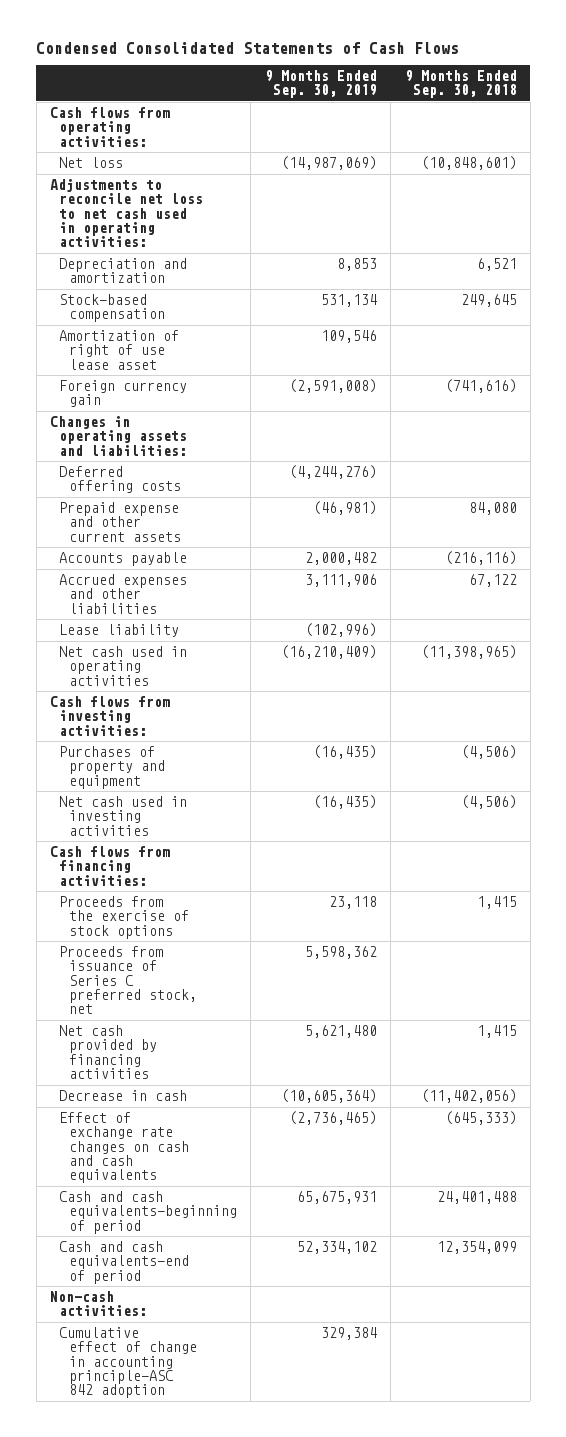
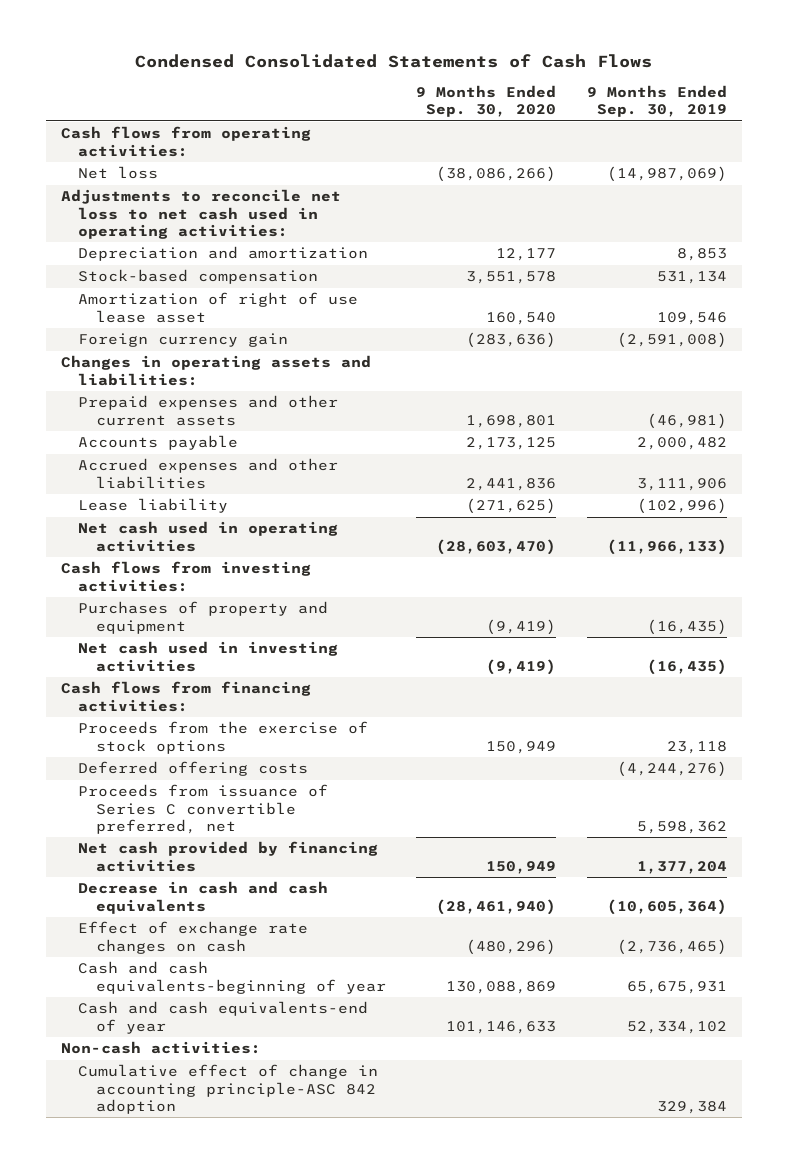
[404,69,517,99] 9 Months Ended Sep. 30, 2018 -> none
none -> [416,84,557,118] 9 Months Ended Sep. 30, 2020
[59,501,181,542] Prepaid expense and other current assets -> [78,395,339,426] Prepaid expenses and other current assets
[280,644,377,659] (16,210,409) -> [606,538,727,555] (11,966,133)
[59,465,181,494] Deferred offering costs -> [78,761,309,777] Deferred offering costs
[59,945,197,1015] Proceeds from issuance of Series C preferred stock, net -> [78,784,329,834] Proceeds from issuance of Series C convertible preferred, net
[304,1024,377,1038] 5,621,480 -> [636,860,727,874] 1,377,204
[59,1089,188,1101] Decrease in cash -> [78,881,329,914] Decrease in cash and cash equivalents
[59,1111,189,1184] Effect of exchange rate changes on cash and cash equivalents -> [78,921,309,954] Effect of exchange rate changes on cash
[59,1190,237,1234] Cash and cash equivalents-beginning of period -> [78,961,386,994] Cash and cash equivalents-beginning of year
[59,1240,189,1284] Cash and cash equivalents-end of period -> [78,1001,369,1034] Cash and cash equivalents-end of year

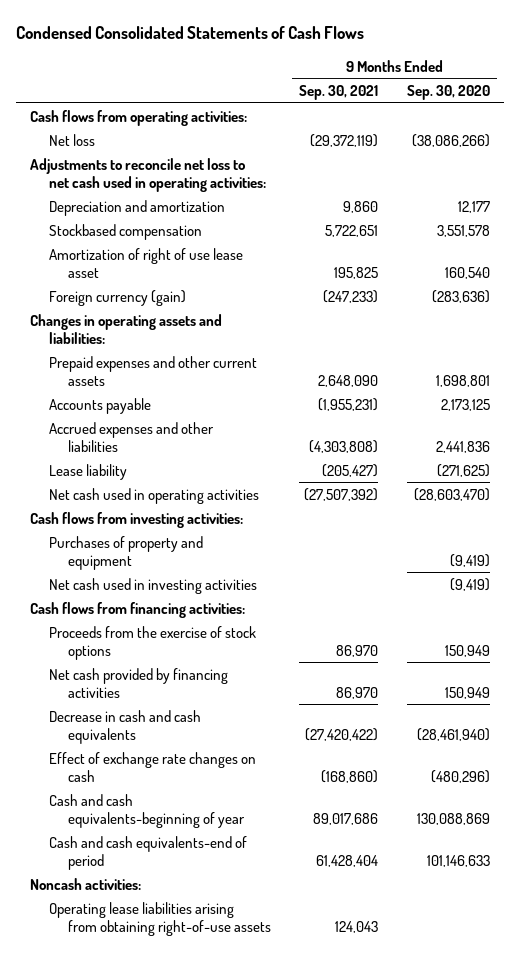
[586,84,727,118] 9 Months Ended Sep. 30, 2019 -> none
none -> [299,84,379,100] Sep. 30, 2021
[78,269,319,285] Stock-based compensation -> [49,223,203,240] Stockbased compensation
[78,333,289,348] Foreign currency gain -> [49,289,187,306] Foreign currency (gain)
[78,761,309,777] Deferred offering costs -> none
[78,784,329,834] Proceeds from issuance of Series C convertible preferred, net -> none
[78,1064,379,1114] Cumulative effect of change in accounting principle-ASC 842 adoption -> none
[78,1001,369,1034] Cash and cash equivalents-end of year -> [49,835,248,870] Cash and cash equivalents-end of period
[60,1041,261,1055] Non-cash activities: -> [30,877,142,890] Noncash activities:
none -> [49,901,271,936] Operating lease liabilities arising from obtaining right-of-use assets

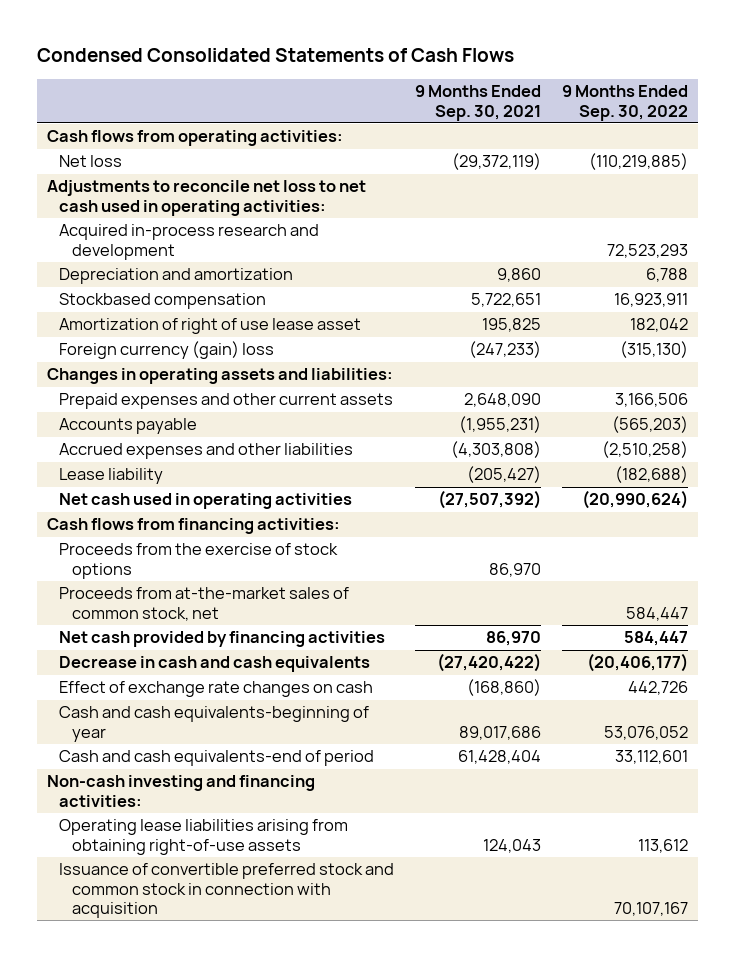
[407,84,491,100] Sep. 30, 2020 -> none
none -> [561,85,688,121] 9 Months Ended Sep. 30, 2022
none -> [59,224,320,260] Acquired in-process research and development
[49,289,187,306] Foreign currency (gain) -> [59,341,275,360] Foreign currency (gain) loss
[30,511,244,528] Cash flows from investing activities: -> none
[49,535,204,570] Purchases of property and equipment -> none
[49,577,258,594] Net cash used in investing activities -> none
none -> [59,587,350,621] Proceeds from at-the-market sales of common stock, net
[30,877,142,890] Noncash activities: -> [47,775,316,807] Non-cash investing and financing activities:
none -> [59,863,395,918] Issuance of convertible preferred stock and common stock in connection with acquisition

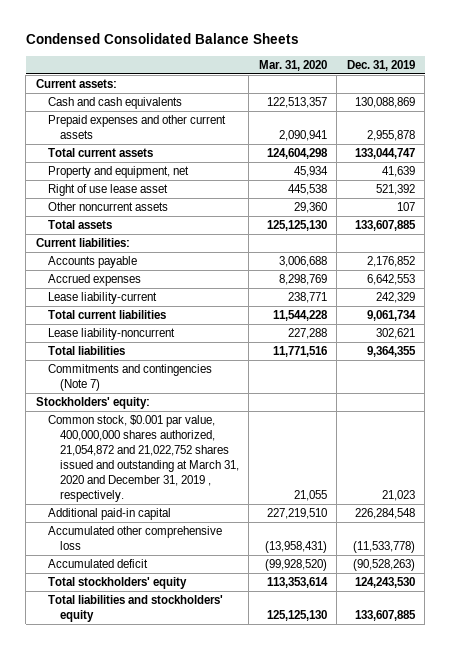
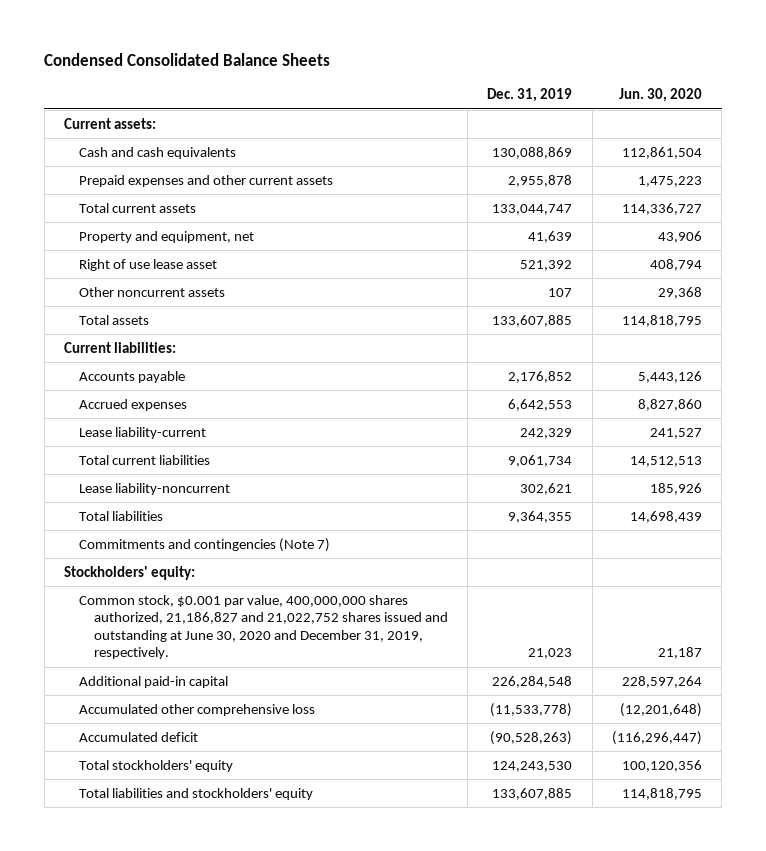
[258,59,327,71] Mar. 31, 2020 -> none
none -> [618,88,702,103] Jun. 30, 2020
[47,414,239,502] Common stock, $0.001 par value, 400,000,000 shares authorized, 21,054,872 and 21,022,752 shares issued and outstanding at March 31, 2020 and December 31, 2019 , respectively. -> [78,594,448,660] Common stock, $0.001 par value, 400,000,000 shares authorized, 21,186,827 and 21,022,752 shares issued and outstanding at June 30, 2020 and December 31, 2019, respectively.

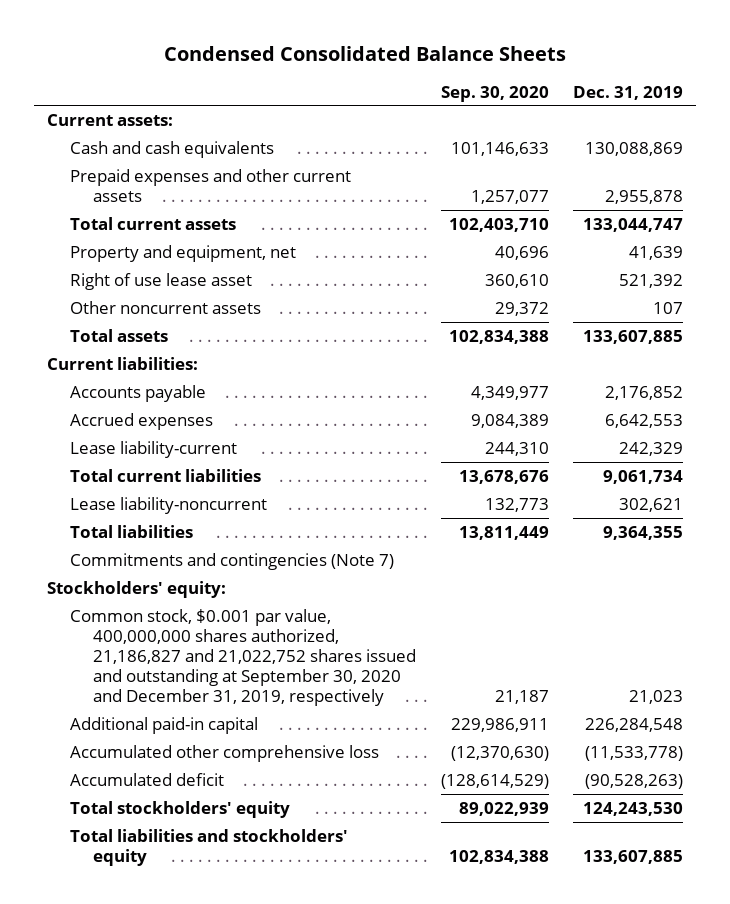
[618,88,702,103] Jun. 30, 2020 -> none
none -> [440,85,549,102] Sep. 30, 2020
[78,594,448,660] Common stock, $0.001 par value, 400,000,000 shares authorized, 21,186,827 and 21,022,752 shares issued and outstanding at June 30, 2020 and December 31, 2019, respectively. -> [69,608,416,707] Common stock, $0.001 par value, 400,000,000 shares authorized, 21,186,827 and 21,022,752 shares issued and outstanding at September 30, 2020 and December 31, 2019, respectively

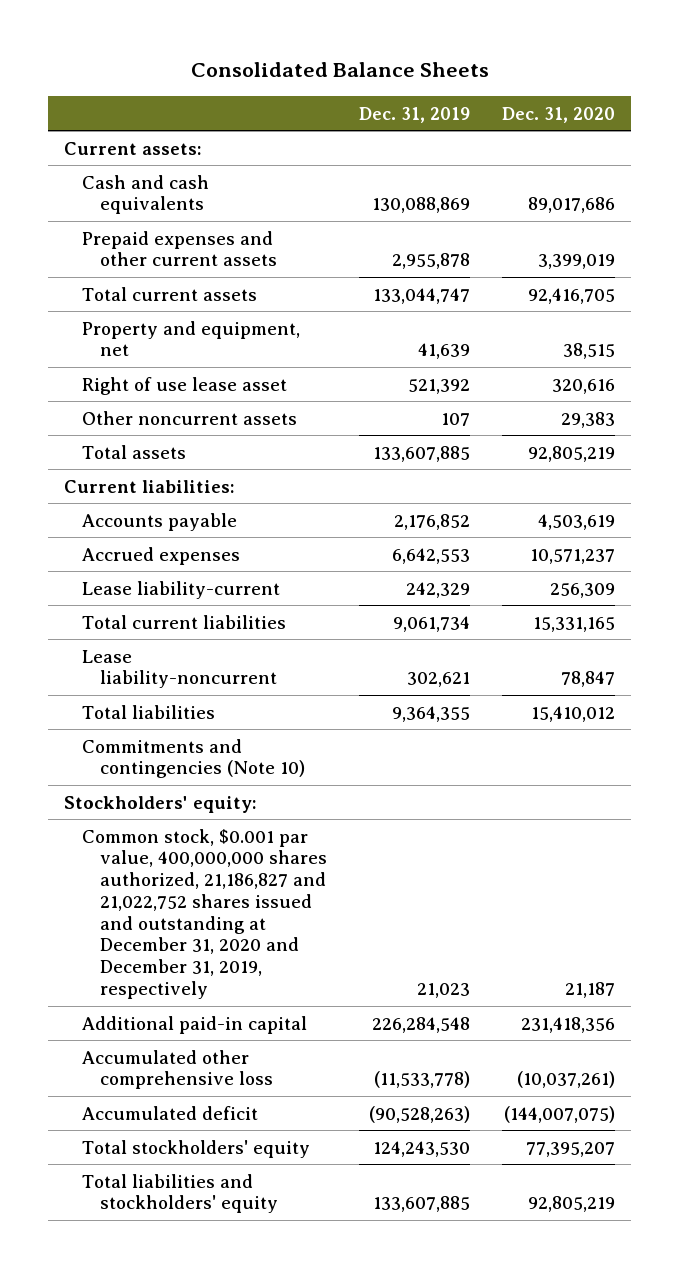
[164,45,567,61] Condensed Consolidated Balance Sheets -> [190,62,489,78] Consolidated Balance Sheets
[440,85,549,102] Sep. 30, 2020 -> none
none -> [501,106,615,123] Dec. 31, 2020
[69,552,394,570] Commitments and contingencies (Note 7) -> [82,738,305,779] Commitments and contingencies (Note 10)
[69,608,416,707] Common stock, $0.001 par value, 400,000,000 shares authorized, 21,186,827 and 21,022,752 shares issued and outstanding at September 30, 2020 and December 31, 2019, respectively -> [82,828,327,999] Common stock, $0.001 par value, 400,000,000 shares authorized, 21,186,827 and 21,022,752 shares issued and outstanding at December 31, 2020 and December 31, 2019, respectively

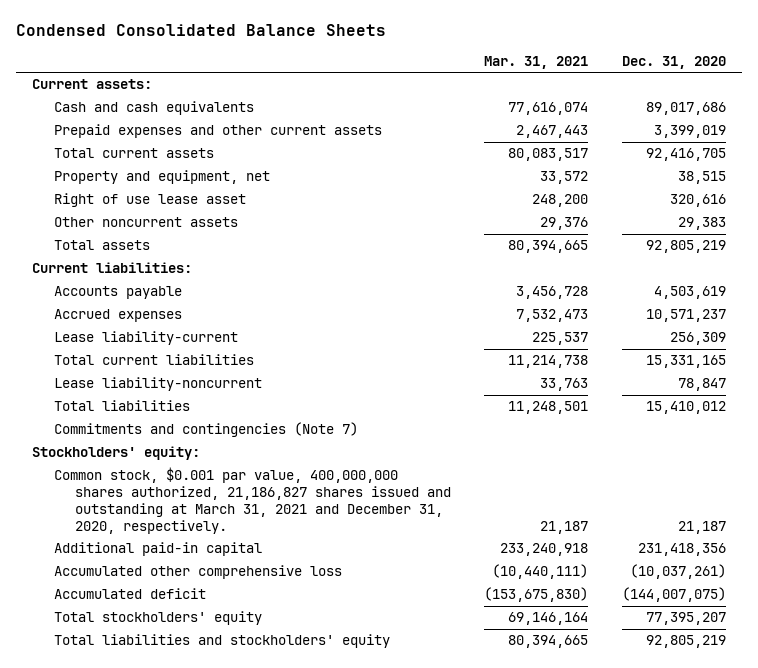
[190,62,489,78] Consolidated Balance Sheets -> [15,24,386,37] Condensed Consolidated Balance Sheets
[358,106,470,123] Dec. 31, 2019 -> none
none -> [484,55,589,69] Mar. 31, 2021
[82,738,305,779] Commitments and contingencies (Note 10) -> [53,422,358,438] Commitments and contingencies (Note 7)
[82,828,327,999] Common stock, $0.001 par value, 400,000,000 shares authorized, 21,186,827 and 21,022,752 shares issued and outstanding at December 31, 2020 and December 31, 2019, respectively -> [53,467,451,534] Common stock, $0.001 par value, 400,000,000 shares authorized, 21,186,827 shares issued and outstanding at March 31, 2021 and December 31, 2020, respectively.

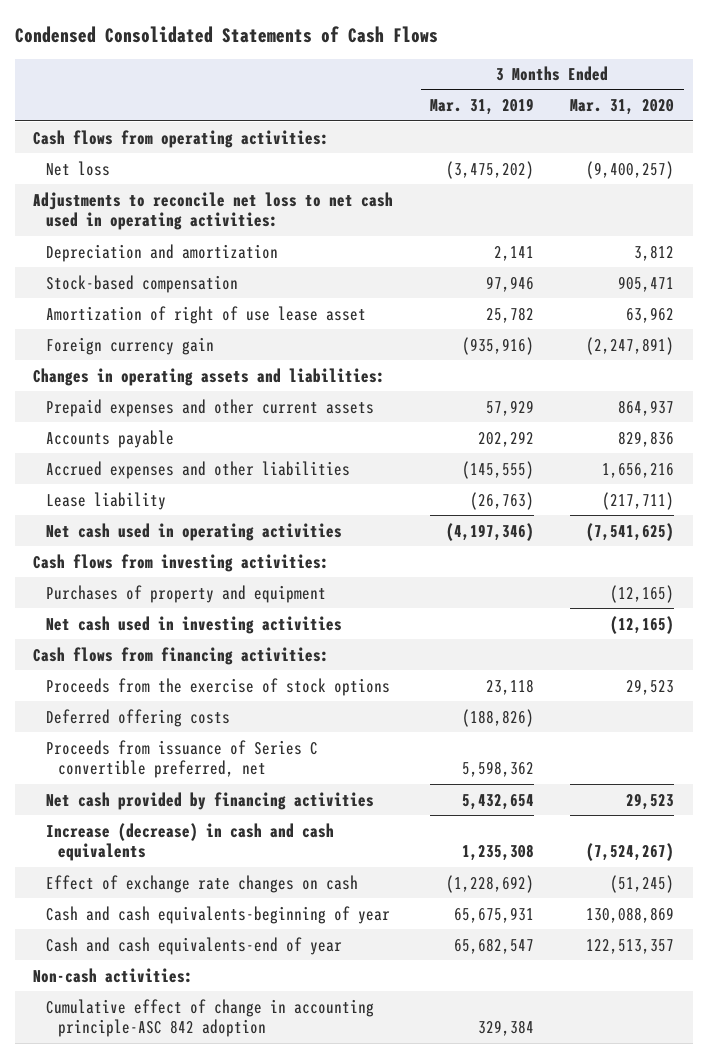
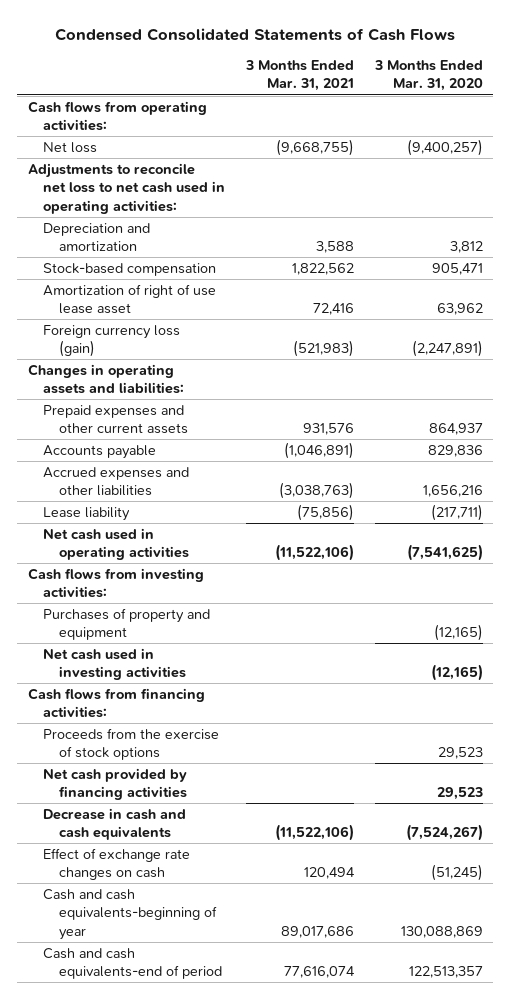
[429,98,534,116] Mar. 31, 2019 -> none
none -> [245,60,355,92] 3 Months Ended Mar. 31, 2021
[45,336,214,355] Foreign currency gain -> [43,324,181,358] Foreign currency loss (gain)
[45,708,230,727] Deferred offering costs -> none
[45,739,318,779] Proceeds from issuance of Series C convertible preferred, net -> none
[45,822,334,862] Increase (decrease) in cash and cash equivalents -> [43,807,187,841] Decrease in cash and cash equivalents
[33,967,194,983] Non-cash activities: -> none
[45,998,374,1038] Cumulative effect of change in accounting principle-ASC 842 adoption -> none
[45,936,342,955] Cash and cash equivalents-end of year -> [43,947,223,980] Cash and cash equivalents-end of period

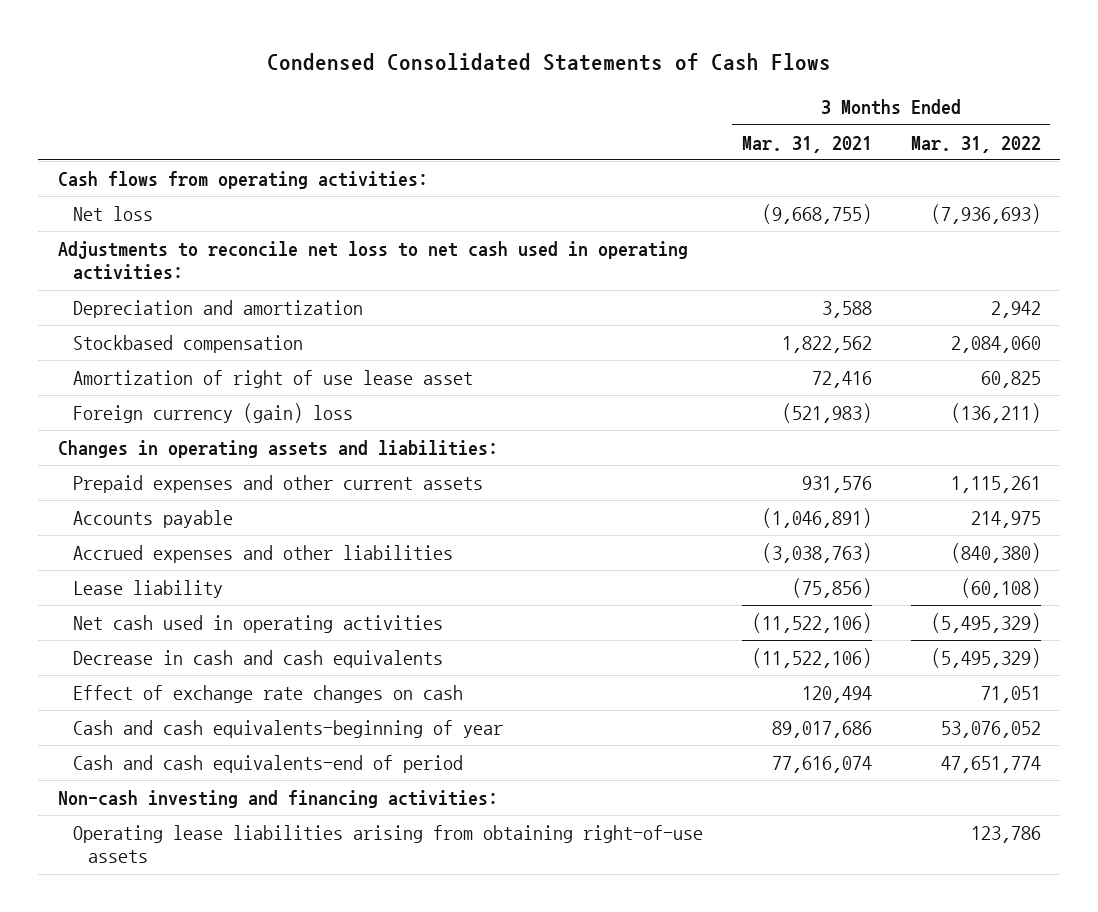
[373,60,483,92] 3 Months Ended Mar. 31, 2020 -> none
none -> [910,135,1041,153] Mar. 31, 2022
[43,262,217,276] Stock-based compensation -> [72,335,303,354] Stockbased compensation
[43,324,181,358] Foreign currency loss (gain) -> [72,403,353,424] Foreign currency (gain) loss
[27,567,204,599] Cash flows from investing activities: -> none
[43,607,211,641] Purchases of property and equipment -> none
[43,647,187,681] Net cash used in investing activities -> none
[27,687,205,719] Cash flows from financing activities: -> none
[43,727,220,761] Proceeds from the exercise of stock options -> none
[43,767,188,801] Net cash provided by financing activities -> none
none -> [57,790,498,809] Non-cash investing and financing activities:
none -> [72,825,703,864] Operating lease liabilities arising from obtaining right-of-use assets

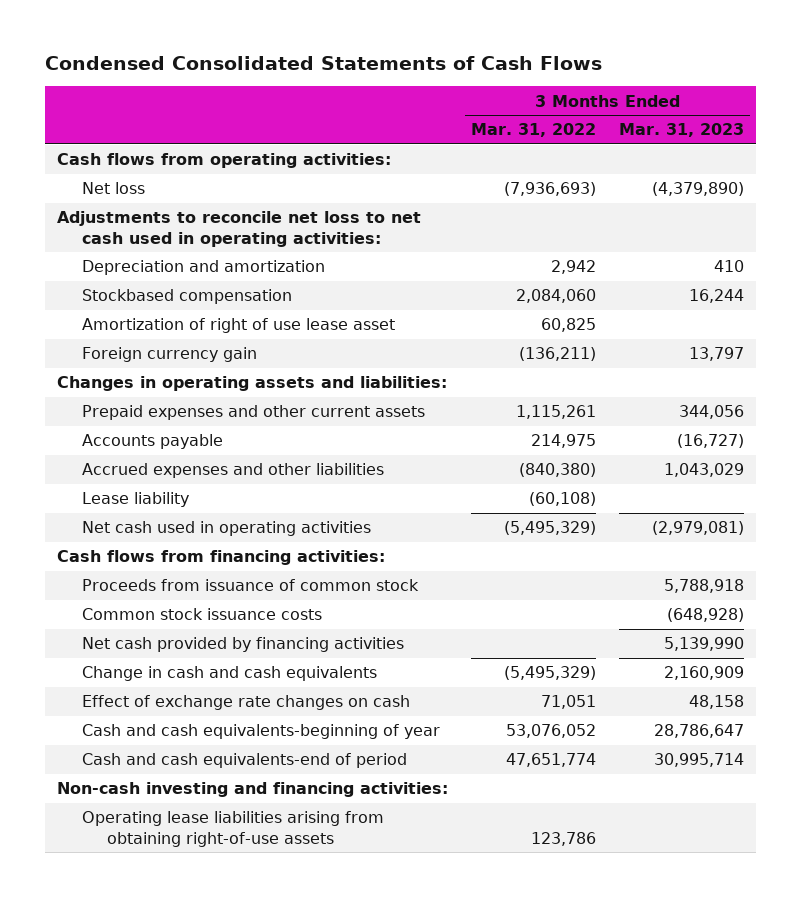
[741,135,872,153] Mar. 31, 2021 -> none
none -> [619,123,745,138] Mar. 31, 2023
[72,403,353,424] Foreign currency (gain) loss -> [81,347,257,363] Foreign currency gain
none -> [56,550,385,566] Cash flows from financing activities:
none -> [81,579,419,592] Proceeds from issuance of common stock
none -> [81,608,322,621] Common stock issuance costs
none -> [81,637,404,653] Net cash provided by financing activities
[72,650,443,669] Decrease in cash and cash equivalents -> [81,666,377,682] Change in cash and cash equivalents

